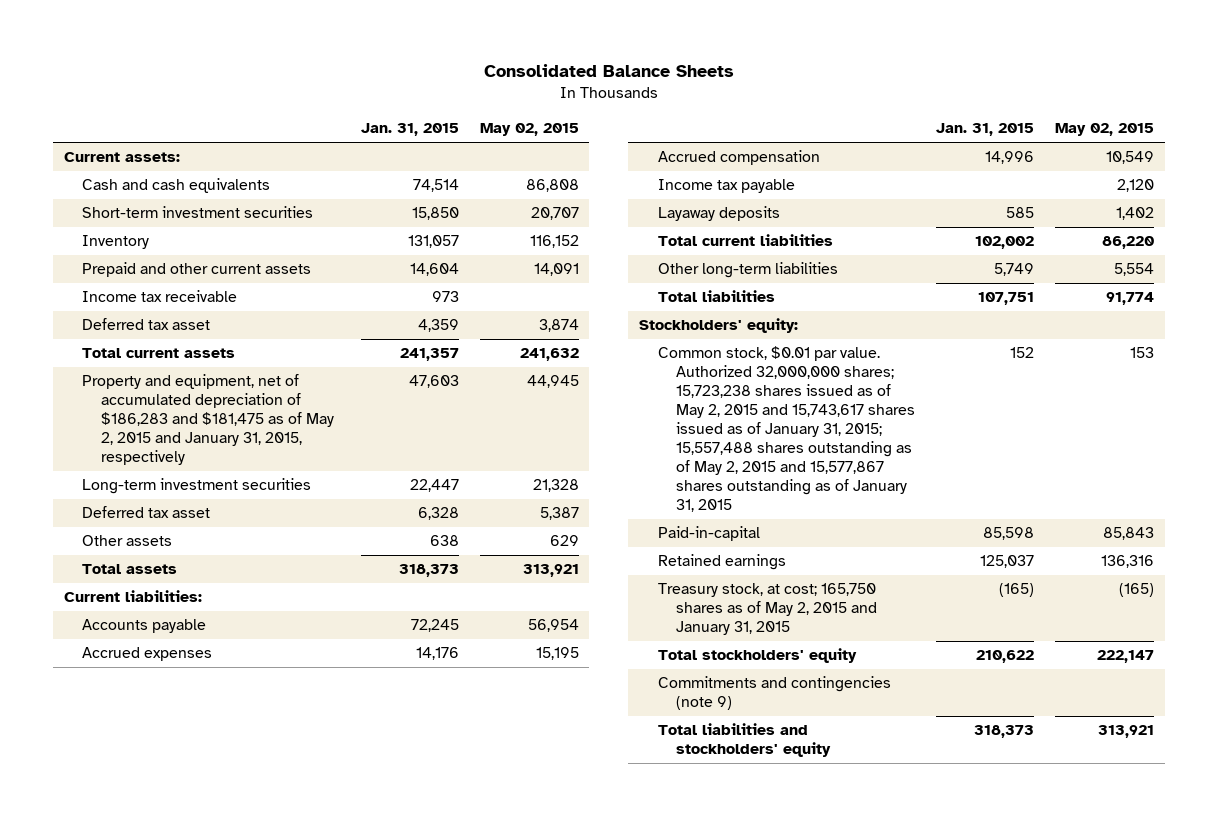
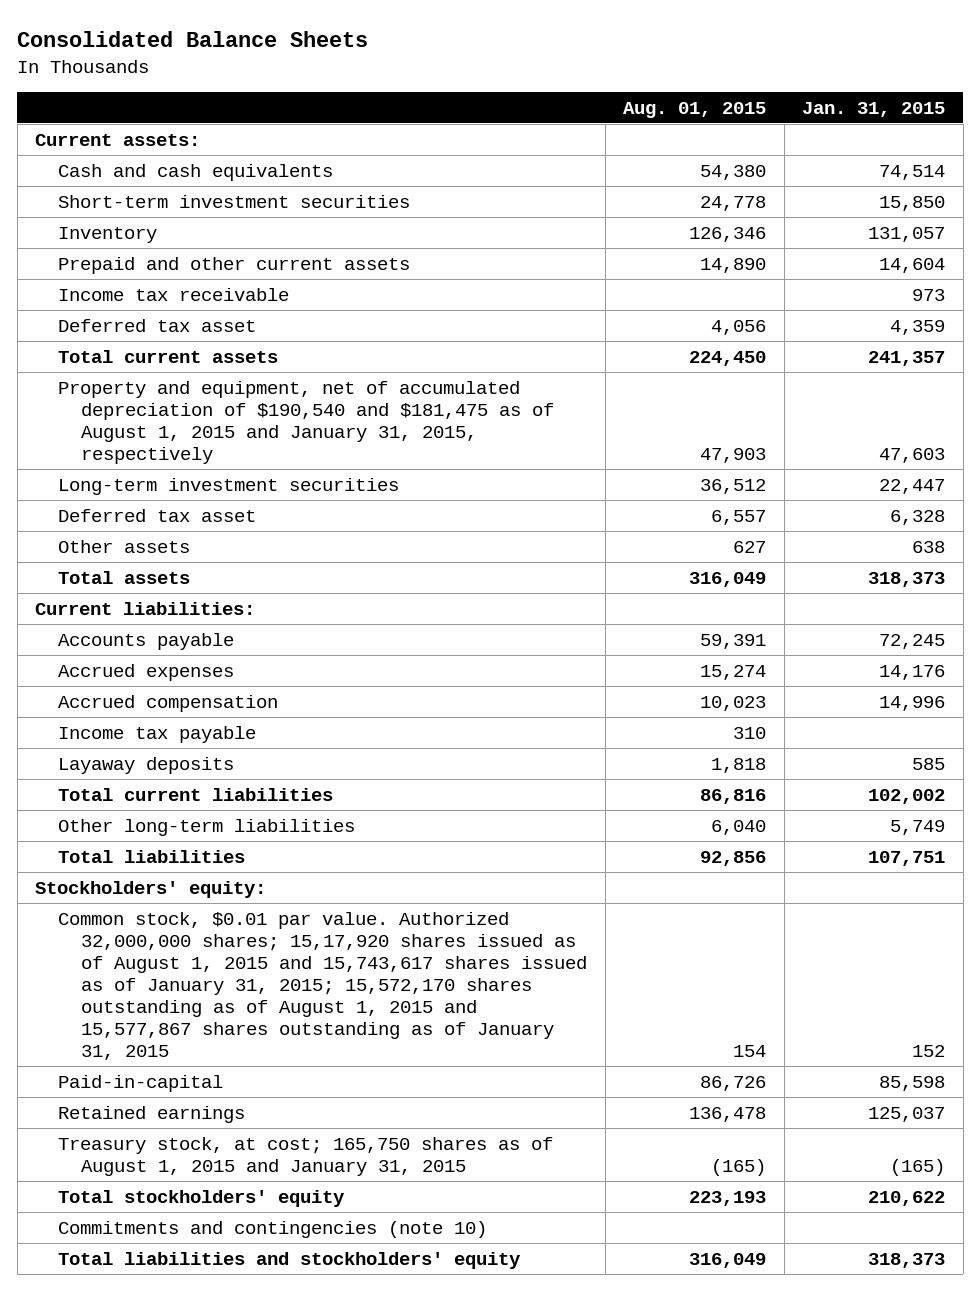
[480,123,580,137] May 02, 2015 -> none
none -> [623,101,767,118] Aug. 01, 2015
[82,374,335,466] Property and equipment, net of accumulated depreciation of $186,283 and $181,475 as of May 2, 2015 and January 31, 2015, respectively -> [58,380,555,464] Property and equipment, net of accumulated depreciation of $190,540 and $181,475 as of August 1, 2015 and January 31, 2015, respectively
[657,346,916,513] Common stock, $0.01 par value. Authorized 32,000,000 shares; 15,723,238 shares issued as of May 2, 2015 and 15,743,617 shares issued as of January 31, 2015; 15,557,488 shares outstanding as of May 2, 2015 and 15,577,867 shares outstanding as of January 31, 2015 -> [58,911,588,1061] Common stock, $0.01 par value. Authorized 32,000,000 shares; 15,17,920 shares issued as of August 1, 2015 and 15,743,617 shares issued as of January 31, 2015; 15,572,170 shares outstanding as of August 1, 2015 and 15,577,867 shares outstanding as of January 31, 2015
[657,583,878,636] Treasury stock, at cost; 165,750 shares as of May 2, 2015 and January 31, 2015 -> [58,1136,554,1176] Treasury stock, at cost; 165,750 shares as of August 1, 2015 and January 31, 2015
[657,676,891,711] Commitments and contingencies (note 9) -> [58,1220,488,1238] Commitments and contingencies (note 10)

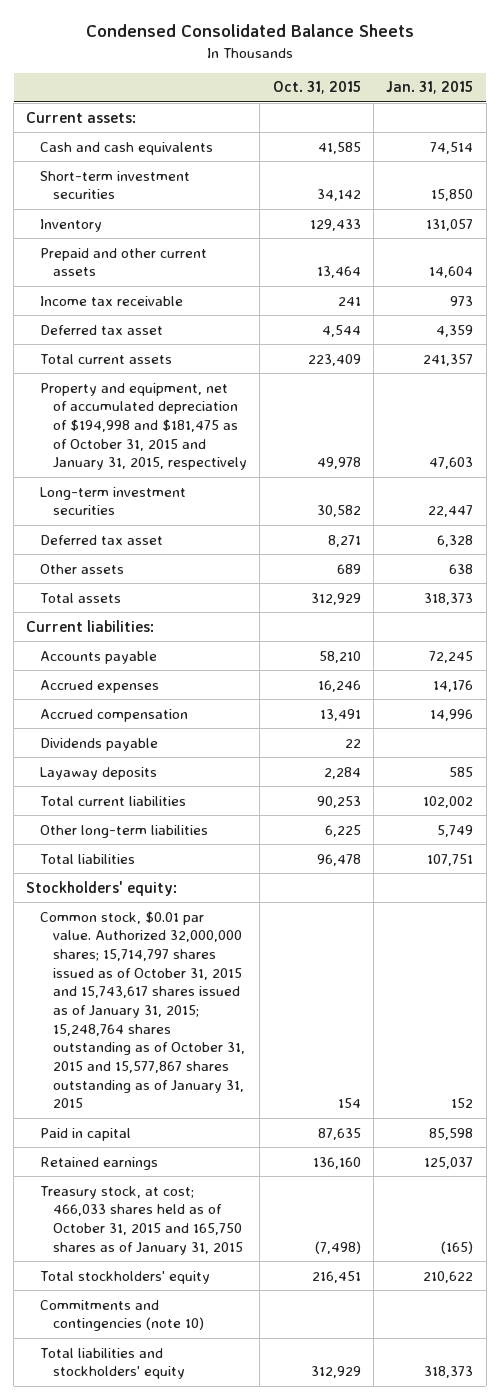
[17,30,369,47] Consolidated Balance Sheets -> [85,24,414,38] Condensed Consolidated Balance Sheets
[623,101,767,118] Aug. 01, 2015 -> none
none -> [272,81,361,95] Oct. 31, 2015
[58,380,555,464] Property and equipment, net of accumulated depreciation of $190,540 and $181,475 as of August 1, 2015 and January 31, 2015, respectively -> [39,382,247,471] Property and equipment, net of accumulated depreciation of $194,998 and $181,475 as of October 31, 2015 and January 31, 2015, respectively
[58,725,257,743] Income tax payable -> none
none -> [39,737,158,751] Dividends payable
[58,911,588,1061] Common stock, $0.01 par value. Authorized 32,000,000 shares; 15,17,920 shares issued as of August 1, 2015 and 15,743,617 shares issued as of January 31, 2015; 15,572,170 shares outstanding as of August 1, 2015 and 15,577,867 shares outstanding as of January 31, 2015 -> [39,910,245,1109] Common stock, $0.01 par value. Authorized 32,000,000 shares; 15,714,797 shares issued as of October 31, 2015 and 15,743,617 shares issued as of January 31, 2015; 15,248,764 shares outstanding as of October 31, 2015 and 15,577,867 shares outstanding as of January 31, 2015
[58,1074,224,1092] Paid-in-capital -> [39,1127,131,1141] Paid in capital
[58,1136,554,1176] Treasury stock, at cost; 165,750 shares as of August 1, 2015 and January 31, 2015 -> [39,1185,243,1255] Treasury stock, at cost; 466,033 shares held as of October 31, 2015 and 165,750 shares as of January 31, 2015

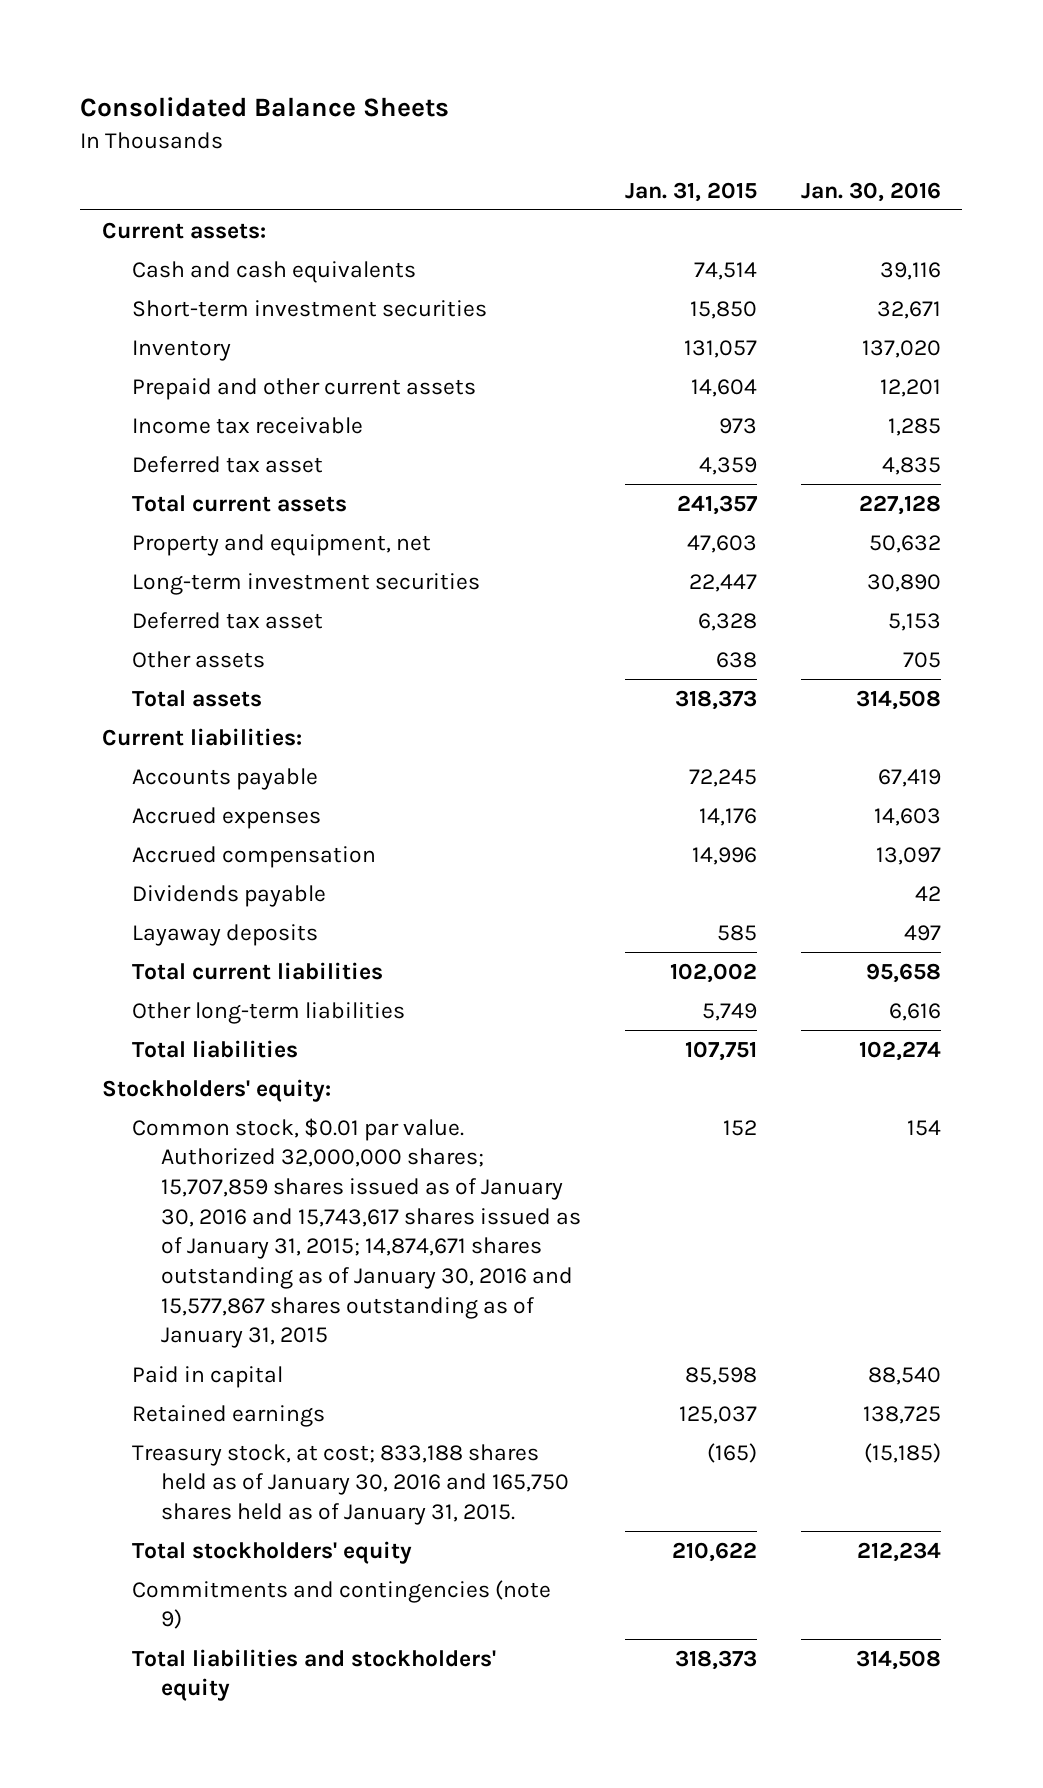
[85,24,414,38] Condensed Consolidated Balance Sheets -> [80,97,450,118] Consolidated Balance Sheets
[272,81,361,95] Oct. 31, 2015 -> none
none -> [800,181,941,202] Jan. 30, 2016
[39,382,247,471] Property and equipment, net of accumulated depreciation of $194,998 and $181,475 as of October 31, 2015 and January 31, 2015, respectively -> [131,533,431,556] Property and equipment, net
[39,910,245,1109] Common stock, $0.01 par value. Authorized 32,000,000 shares; 15,714,797 shares issued as of October 31, 2015 and 15,743,617 shares issued as of January 31, 2015; 15,248,764 shares outstanding as of October 31, 2015 and 15,577,867 shares outstanding as of January 31, 2015 -> [131,1117,581,1349] Common stock, $0.01 par value. Authorized 32,000,000 shares; 15,707,859 shares issued as of January 30, 2016 and 15,743,617 shares issued as of January 31, 2015; 14,874,671 shares outstanding as of January 30, 2016 and 15,577,867 shares outstanding as of January 31, 2015
[39,1185,243,1255] Treasury stock, at cost; 466,033 shares held as of October 31, 2015 and 165,750 shares as of January 31, 2015 -> [131,1443,569,1526] Treasury stock, at cost; 833,188 shares held as of January 30, 2016 and 165,750 shares held as of January 31, 2015.
[39,1299,204,1332] Commitments and contingencies (note 10) -> [131,1579,551,1630] Commitments and contingencies (note 9)

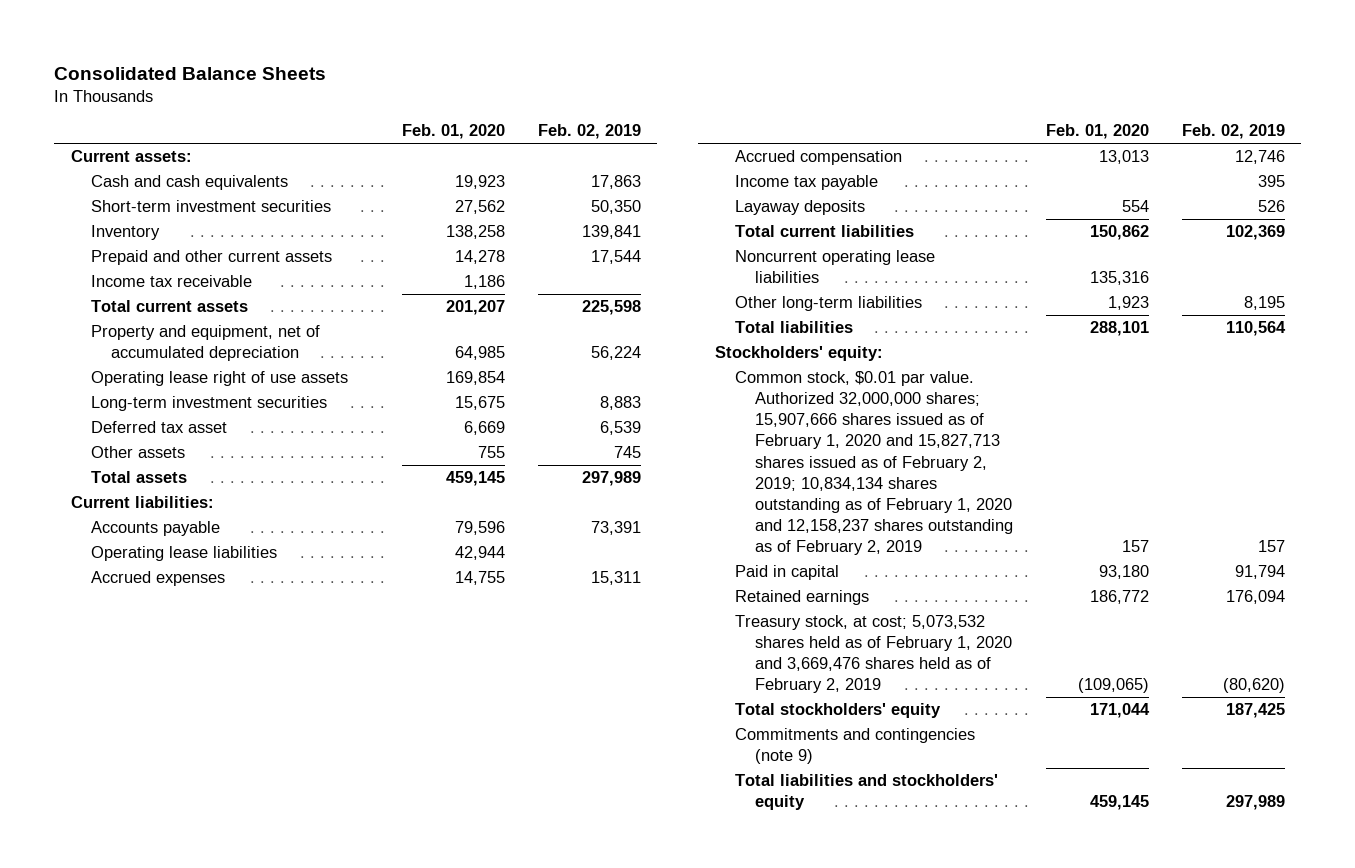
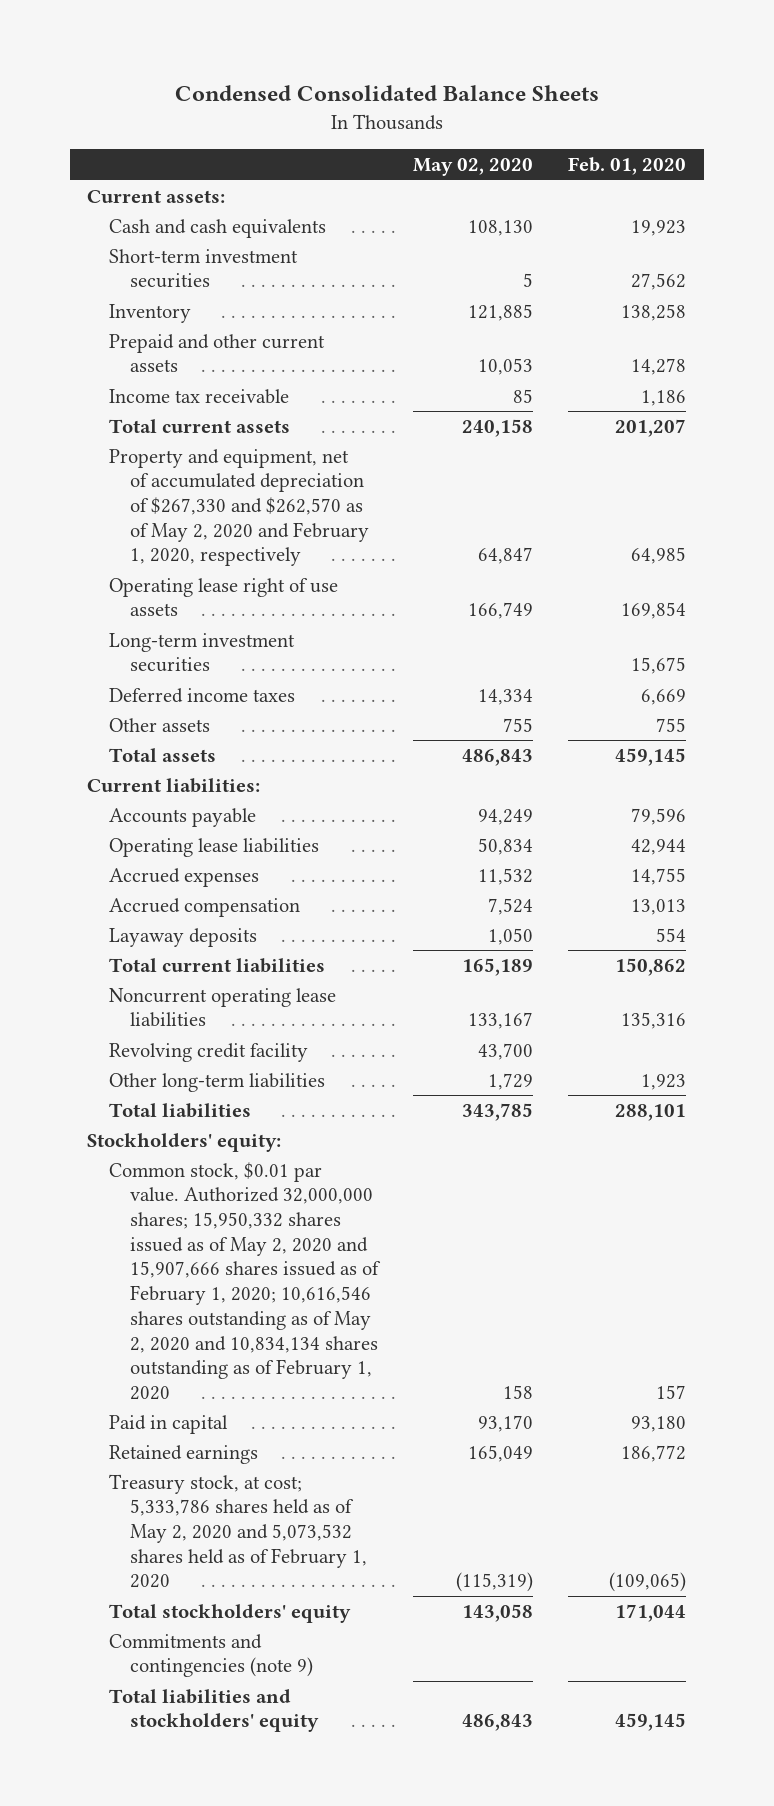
[54,66,327,80] Consolidated Balance Sheets -> [174,85,599,102] Condensed Consolidated Balance Sheets
[537,124,641,140] Feb. 02, 2019 -> none
none -> [413,158,534,177] May 02, 2020
[90,325,320,362] Property and equipment, net of accumulated depreciation -> [108,448,370,567] Property and equipment, net of accumulated depreciation of $267,330 and $262,570 as of May 2, 2020 and February 1, 2020, respectively
[90,421,227,434] Deferred tax asset -> [108,687,295,703] Deferred income taxes
[734,175,878,191] Income tax payable -> none
none -> [108,1042,308,1062] Revolving credit facility
[734,371,1013,555] Common stock, $0.01 par value. Authorized 32,000,000 shares; 15,907,666 shares issued as of February 1, 2020 and 15,827,713 shares issued as of February 2, 2019; 10,834,134 shares outstanding as of February 1, 2020 and 12,158,237 shares outstanding as of February 2, 2019 -> [108,1161,382,1400] Common stock, $0.01 par value. Authorized 32,000,000 shares; 15,950,332 shares issued as of May 2, 2020 and 15,907,666 shares issued as of February 1, 2020; 10,616,546 shares outstanding as of May 2, 2020 and 10,834,134 shares outstanding as of February 1, 2020
[734,615,1012,694] Treasury stock, at cost; 5,073,532 shares held as of February 1, 2020 and 3,669,476 shares held as of February 2, 2019 -> [108,1473,368,1589] Treasury stock, at cost; 5,333,786 shares held as of May 2, 2020 and 5,073,532 shares held as of February 1, 2020

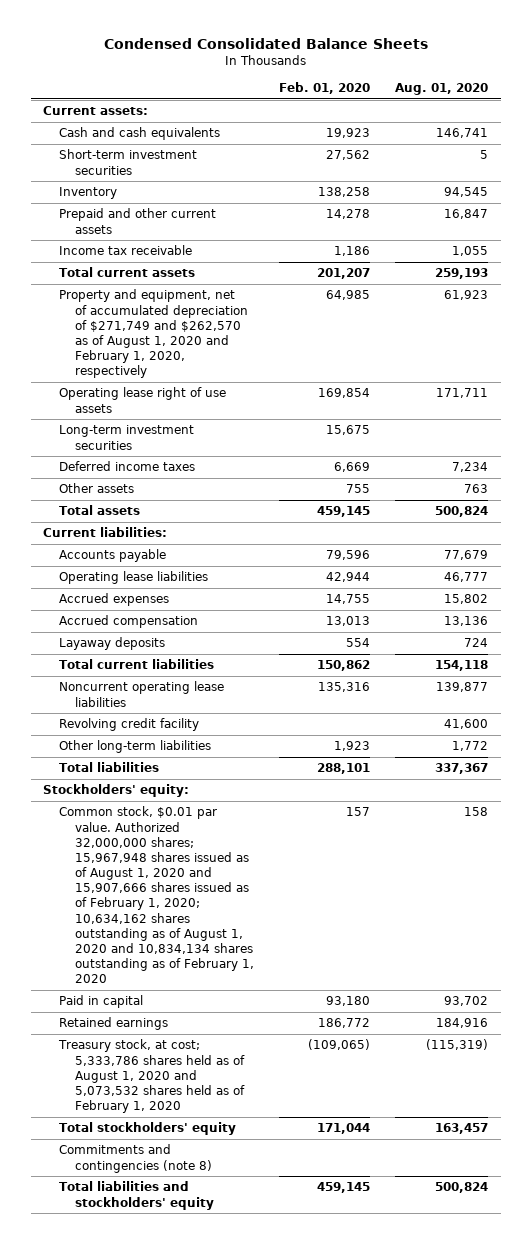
[413,158,534,177] May 02, 2020 -> none
none -> [395,82,489,95] Aug. 01, 2020
[108,448,370,567] Property and equipment, net of accumulated depreciation of $267,330 and $262,570 as of May 2, 2020 and February 1, 2020, respectively -> [59,289,249,379] Property and equipment, net of accumulated depreciation of $271,749 and $262,570 as of August 1, 2020 and February 1, 2020, respectively
[108,1161,382,1400] Common stock, $0.01 par value. Authorized 32,000,000 shares; 15,950,332 shares issued as of May 2, 2020 and 15,907,666 shares issued as of February 1, 2020; 10,616,546 shares outstanding as of May 2, 2020 and 10,834,134 shares outstanding as of February 1, 2020 -> [59,806,255,984] Common stock, $0.01 par value. Authorized 32,000,000 shares; 15,967,948 shares issued as of August 1, 2020 and 15,907,666 shares issued as of February 1, 2020; 10,634,162 shares outstanding as of August 1, 2020 and 10,834,134 shares outstanding as of February 1, 2020
[108,1473,368,1589] Treasury stock, at cost; 5,333,786 shares held as of May 2, 2020 and 5,073,532 shares held as of February 1, 2020 -> [58,1039,246,1114] Treasury stock, at cost; 5,333,786 shares held as of August 1, 2020 and 5,073,532 shares held as of February 1, 2020
[108,1633,314,1678] Commitments and contingencies (note 9) -> [59,1144,213,1173] Commitments and contingencies (note 8)

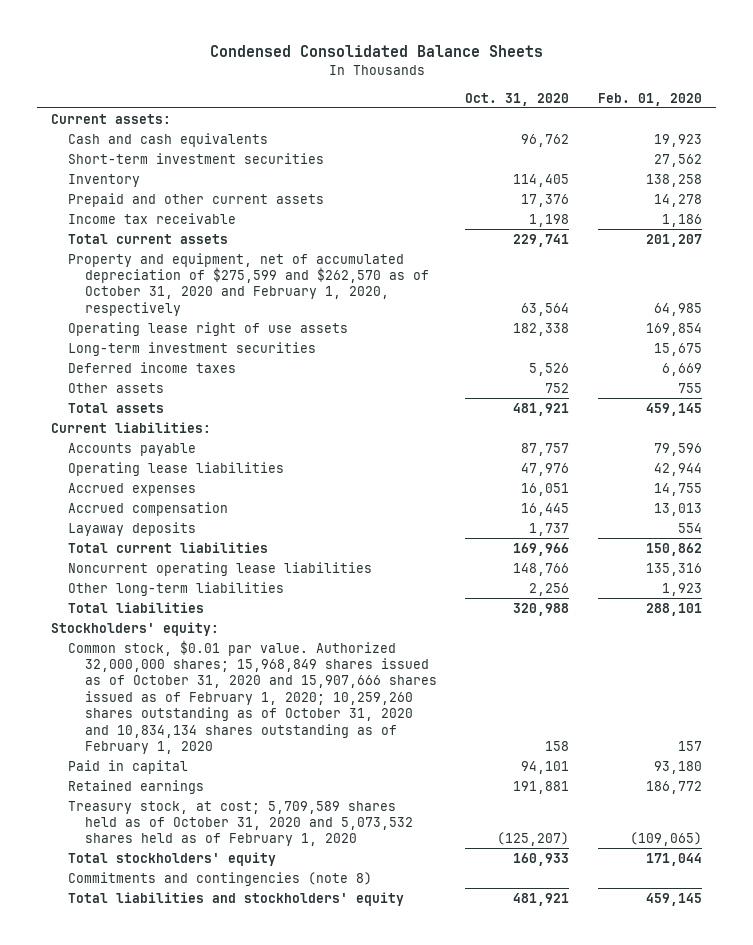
[395,82,489,95] Aug. 01, 2020 -> none
none -> [465,92,570,106] Oct. 31, 2020
[59,289,249,379] Property and equipment, net of accumulated depreciation of $271,749 and $262,570 as of August 1, 2020 and February 1, 2020, respectively -> [68,252,430,316] Property and equipment, net of accumulated depreciation of $275,599 and $262,570 as of October 31, 2020 and February 1, 2020, respectively
[59,718,200,732] Revolving credit facility -> none
[59,806,255,984] Common stock, $0.01 par value. Authorized 32,000,000 shares; 15,967,948 shares issued as of August 1, 2020 and 15,907,666 shares issued as of February 1, 2020; 10,634,162 shares outstanding as of August 1, 2020 and 10,834,134 shares outstanding as of February 1, 2020 -> [68,639,438,754] Common stock, $0.01 par value. Authorized 32,000,000 shares; 15,968,849 shares issued as of October 31, 2020 and 15,907,666 shares issued as of February 1, 2020; 10,259,260 shares outstanding as of October 31, 2020 and 10,834,134 shares outstanding as of February 1, 2020
[58,1039,246,1114] Treasury stock, at cost; 5,333,786 shares held as of August 1, 2020 and 5,073,532 shares held as of February 1, 2020 -> [68,800,414,847] Treasury stock, at cost; 5,709,589 shares held as of October 31, 2020 and 5,073,532 shares held as of February 1, 2020

